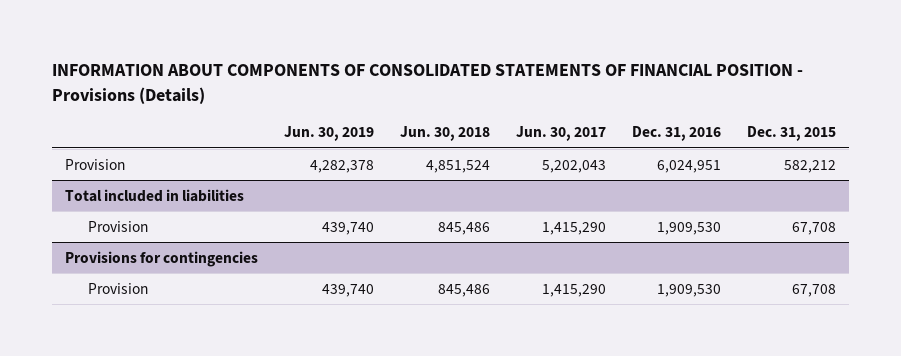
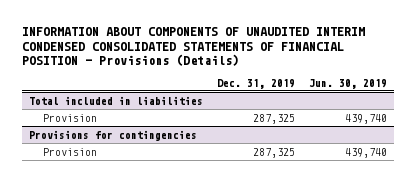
[52,64,804,104] INFORMATION ABOUT COMPONENTS OF CONSOLIDATED STATEMENTS OF FINANCIAL POSITION - Provisions (Details) -> [22,27,366,67] INFORMATION ABOUT COMPONENTS OF UNAUDITED INTERIM CONDENSED CONSOLIDATED STATEMENTS OF FINANCIAL POSITION - Provisions (Details)
[400,126,491,142] Jun. 30, 2018 -> none
[516,126,607,142] Jun. 30, 2017 -> none
[632,126,722,142] Dec. 31, 2016 -> none
[747,126,837,142] Dec. 31, 2015 -> none
none -> [217,78,296,89] Dec. 31, 2019
[65,158,126,170] Provision -> none

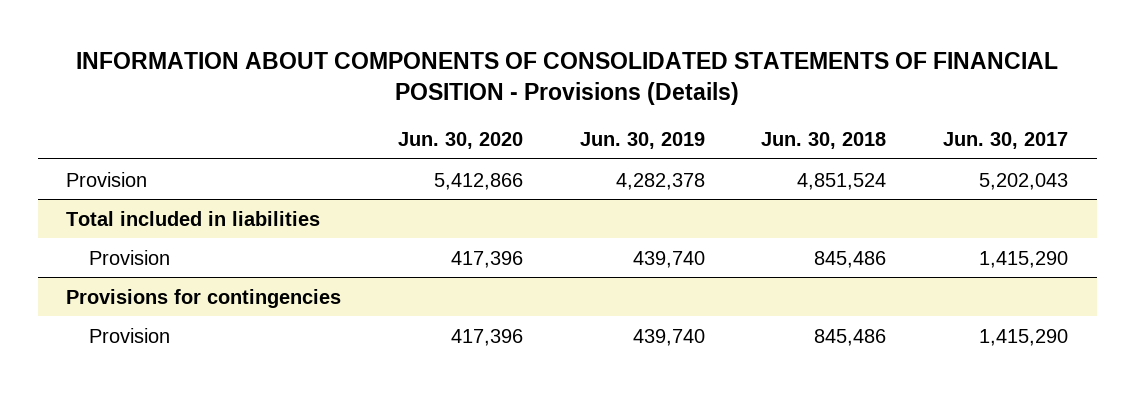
[22,27,366,67] INFORMATION ABOUT COMPONENTS OF UNAUDITED INTERIM CONDENSED CONSOLIDATED STATEMENTS OF FINANCIAL POSITION - Provisions (Details) -> [76,51,1059,105] INFORMATION ABOUT COMPONENTS OF CONSOLIDATED STATEMENTS OF FINANCIAL POSITION - Provisions (Details)
[217,78,296,89] Dec. 31, 2019 -> none
none -> [397,131,523,149] Jun. 30, 2020
none -> [761,131,887,149] Jun. 30, 2018
none -> [943,131,1069,149] Jun. 30, 2017
none -> [66,171,148,187] Provision

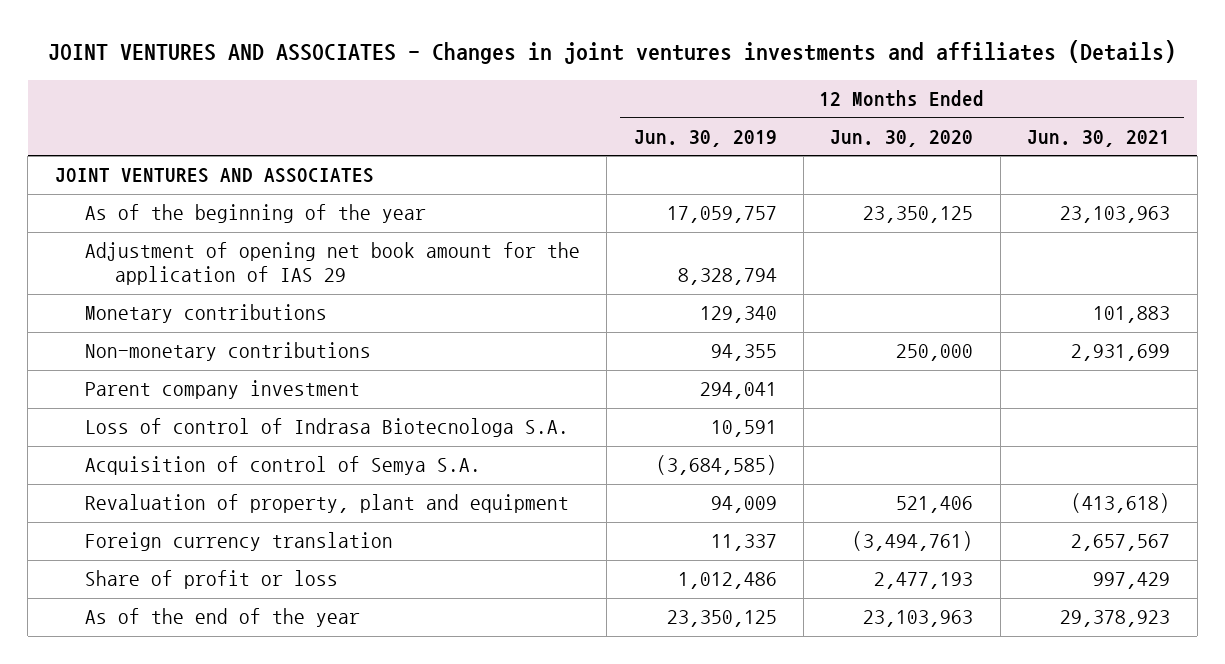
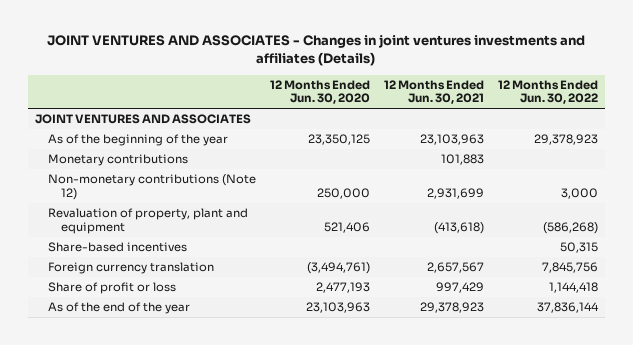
[633,129,777,147] Jun. 30, 2019 -> none
none -> [497,79,598,105] 12 Months Ended Jun. 30, 2022
[84,242,580,286] Adjustment of opening net book amount for the application of IAS 29 -> none
[84,380,360,400] Parent company investment -> none
[84,418,569,438] Loss of control of Indrasa Biotecnologa S.A. -> none
[84,456,481,476] Acquisition of control of Semya S.A. -> none
[84,342,371,362] Non-monetary contributions -> [47,174,256,200] Non-monetary contributions (Note 12)
none -> [47,242,187,253] Share-based incentives

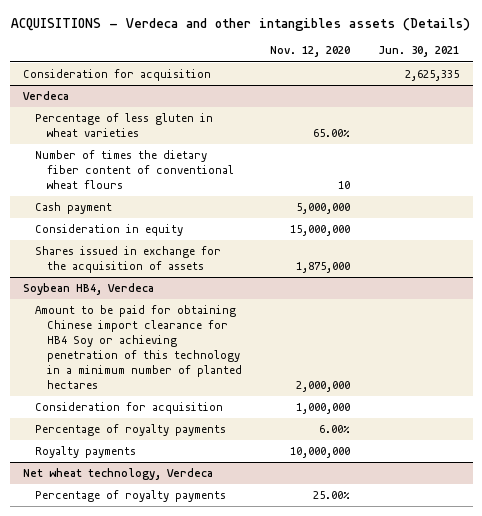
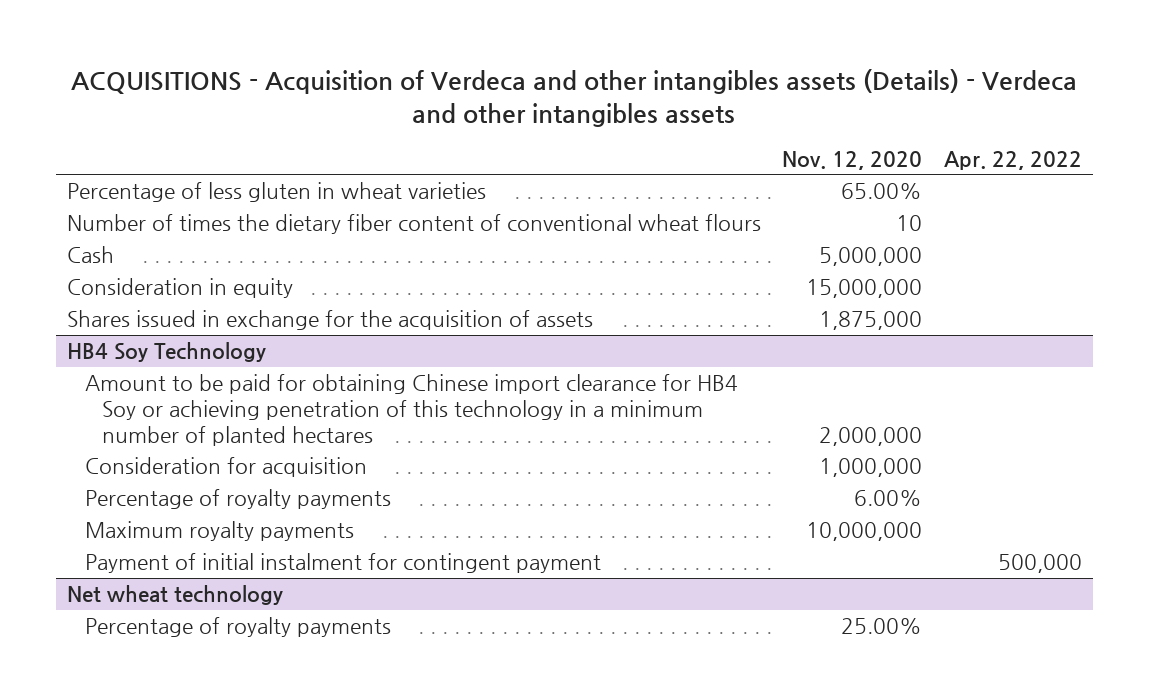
[11,17,471,31] ACQUISITIONS - Verdeca and other intangibles assets (Details) -> [71,68,1078,127] ACQUISITIONS - Acquisition of Verdeca and other intangibles assets (Details) - Verdeca and other intangibles assets
[377,46,459,58] Jun. 30, 2021 -> none
none -> [943,151,1082,171] Apr. 22, 2022
[23,69,212,82] Consideration for acquisition -> none
[23,91,70,101] Verdeca -> none
[35,202,113,215] Cash payment -> [66,246,114,264] Cash
[23,283,155,296] Soybean HB4, Verdeca -> none
none -> [66,342,266,363] HB4 Soy Technology
[35,446,137,459] Royalty payments -> [84,521,354,542] Maximum royalty payments
none -> [84,553,601,574] Payment of initial instalment for contingent payment
[23,468,214,481] Net wheat technology, Verdeca -> [66,585,283,606] Net wheat technology

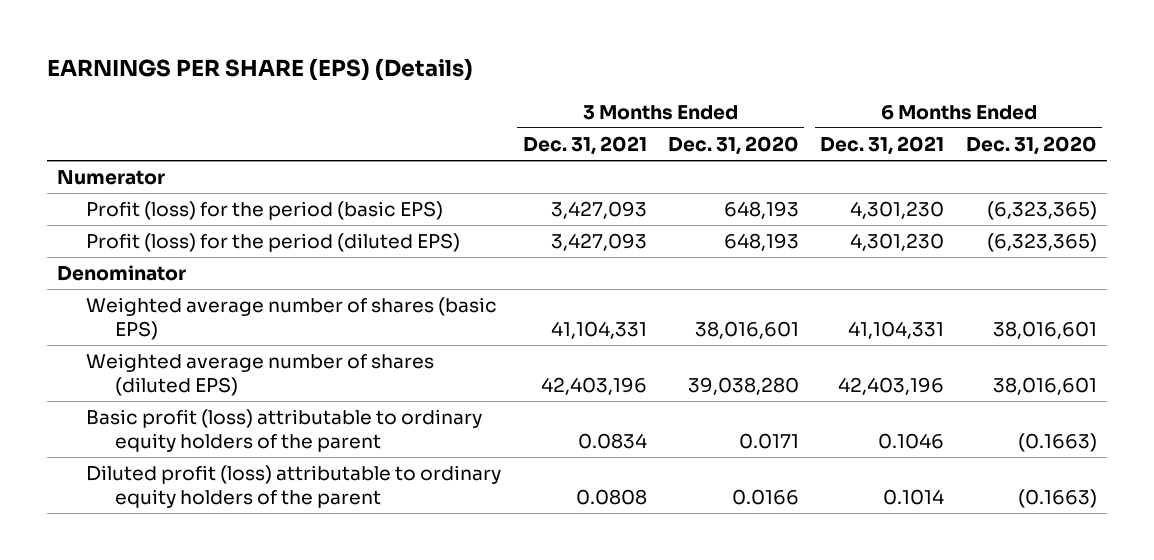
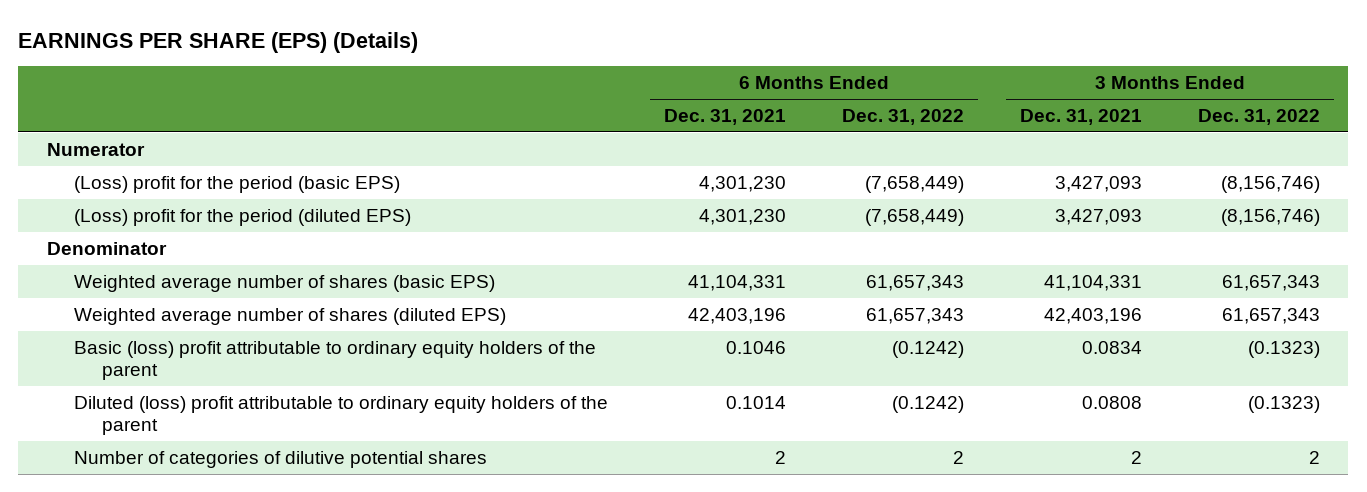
[668,135,800,155] Dec. 31, 2020 -> none
[965,135,1097,155] Dec. 31, 2020 -> none
none -> [842,108,965,125] Dec. 31, 2022
none -> [1198,108,1321,125] Dec. 31, 2022
[86,201,444,221] Profit (loss) for the period (basic EPS) -> [74,175,401,193] (Loss) profit for the period (basic EPS)
[86,233,461,253] Profit (loss) for the period (diluted EPS) -> [74,208,412,226] (Loss) profit for the period (diluted EPS)
[86,409,483,452] Basic profit (loss) attributable to ordinary equity holders of the parent -> [74,340,597,381] Basic (loss) profit attributable to ordinary equity holders of the parent
[86,465,502,508] Diluted profit (loss) attributable to ordinary equity holders of the parent -> [74,395,609,436] Diluted (loss) profit attributable to ordinary equity holders of the parent
none -> [74,450,488,468] Number of categories of dilutive potential shares

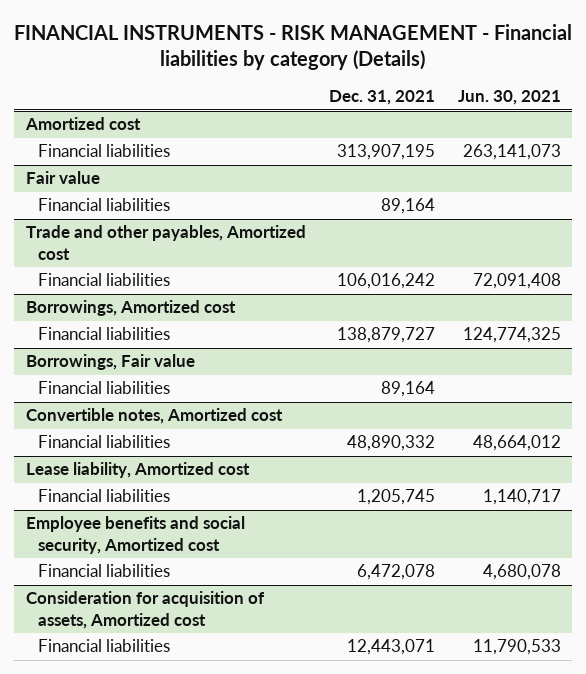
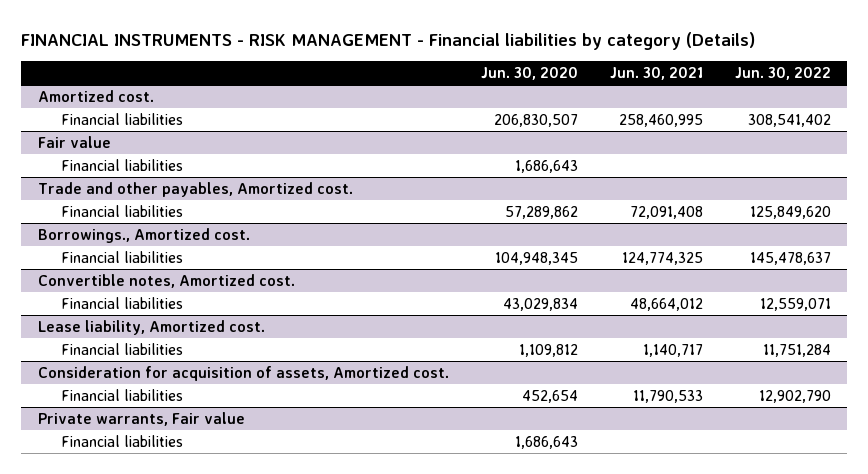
[328,90,435,106] Dec. 31, 2021 -> none
none -> [480,67,578,81] Jun. 30, 2020
none -> [734,67,831,81] Jun. 30, 2022
[24,117,141,131] Amortized cost -> [37,89,154,102] Amortized cost.
[462,144,561,161] 263,141,073 -> [618,113,703,127] 258,460,995
[25,225,306,260] Trade and other payables, Amortized cost -> [37,181,353,197] Trade and other payables, Amortized cost.
[25,300,236,317] Borrowings, Amortized cost -> [37,227,250,243] Borrowings., Amortized cost.
[25,354,195,371] Borrowings, Fair value -> none
[38,381,171,395] Financial liabilities -> none
[25,408,283,425] Convertible notes, Amortized cost -> [37,273,295,288] Convertible notes, Amortized cost.
[25,462,250,479] Lease liability, Amortized cost -> [37,319,265,335] Lease liability, Amortized cost.
[25,516,245,554] Employee benefits and social security, Amortized cost -> none
[38,564,171,578] Financial liabilities -> none
[25,591,265,629] Consideration for acquisition of assets, Amortized cost -> [37,365,449,381] Consideration for acquisition of assets, Amortized cost.
none -> [37,411,245,426] Private warrants, Fair value
none -> [61,434,184,447] Financial liabilities

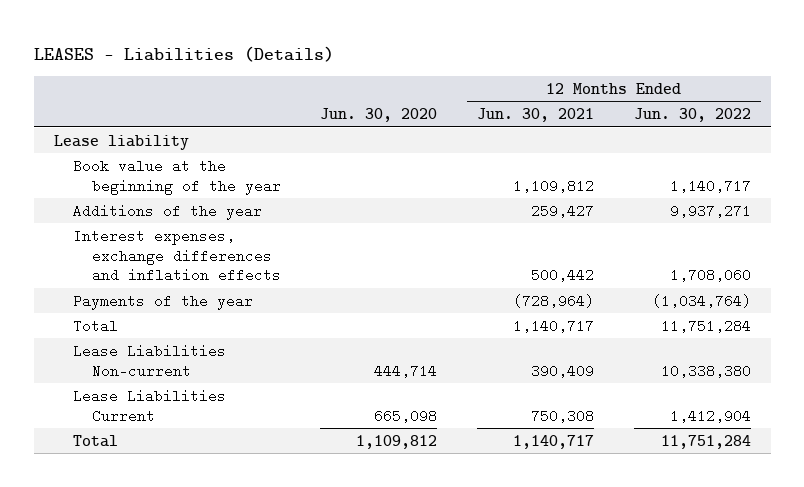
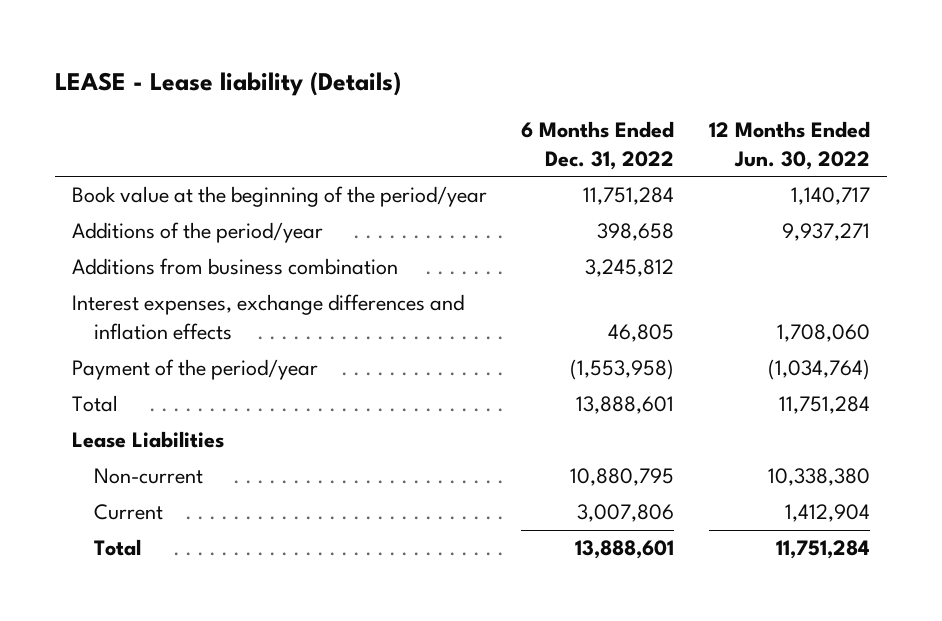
[33,45,334,62] LEASES - Liabilities (Details) -> [55,71,402,96] LEASE - Lease liability (Details)
[320,108,438,123] Jun. 30, 2020 -> none
[477,108,595,123] Jun. 30, 2021 -> none
none -> [521,120,675,170] 6 Months Ended Dec. 31, 2022
[53,134,189,150] Lease liability -> none
[72,158,281,195] Book value at the beginning of the year -> [72,186,488,208] Book value at the beginning of the period/year
[72,203,262,220] Additions of the year -> [72,222,324,244] Additions of the period/year
none -> [72,258,399,276] Additions from business combination
[72,293,253,310] Payments of the year -> [72,359,319,381] Payment of the period/year
none -> [72,431,225,449] Lease Liabilities
[72,343,226,378] Lease Liabilities Non-current -> [94,468,204,485] Non-current
[72,388,226,423] Lease Liabilities Current -> [94,504,164,521] Current

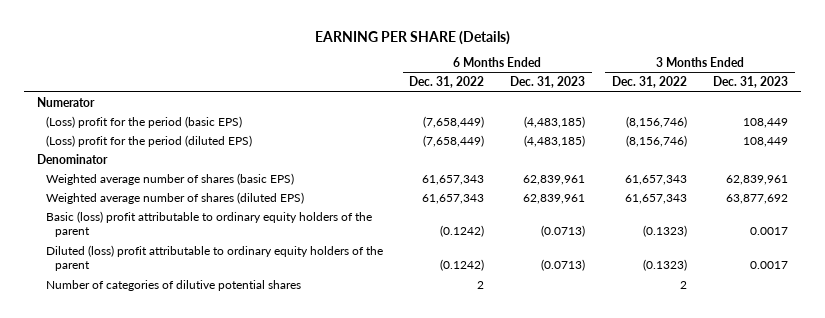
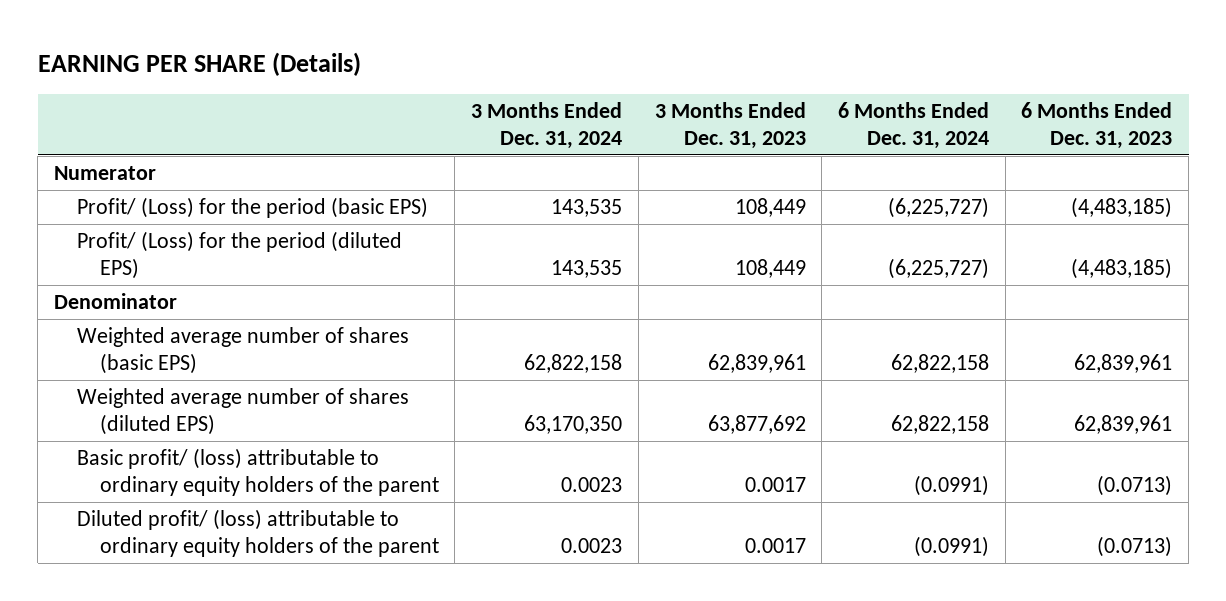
[409,76,485,89] Dec. 31, 2022 -> none
[611,76,687,89] Dec. 31, 2022 -> none
none -> [471,102,623,150] 3 Months Ended Dec. 31, 2024
none -> [837,102,989,150] 6 Months Ended Dec. 31, 2024
[45,115,242,128] (Loss) profit for the period (basic EPS) -> [76,197,428,219] Profit/ (Loss) for the period (basic EPS)
[45,134,252,147] (Loss) profit for the period (diluted EPS) -> [76,231,402,279] Profit/ (Loss) for the period (diluted EPS)
[45,279,301,291] Number of categories of dilutive potential shares -> none
[45,210,372,238] Basic (loss) profit attributable to ordinary equity holders of the parent -> [76,448,439,496] Basic profit/ (loss) attributable to ordinary equity holders of the parent
[45,244,383,272] Diluted (loss) profit attributable to ordinary equity holders of the parent -> [76,509,439,557] Diluted profit/ (loss) attributable to ordinary equity holders of the parent

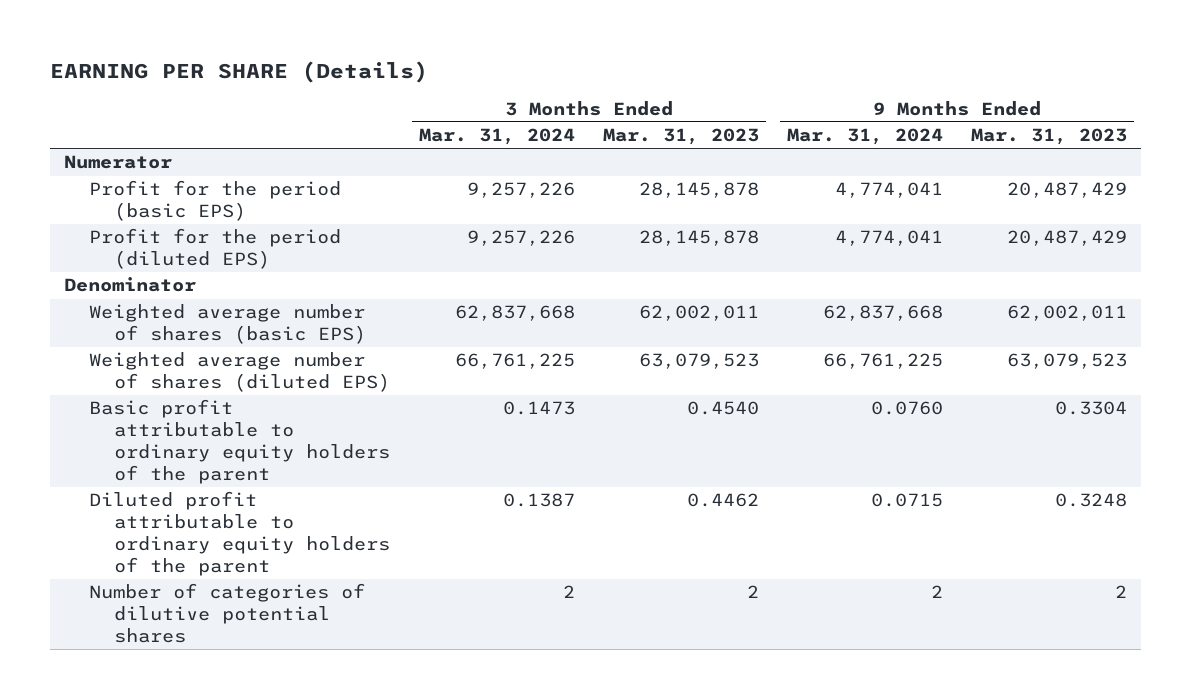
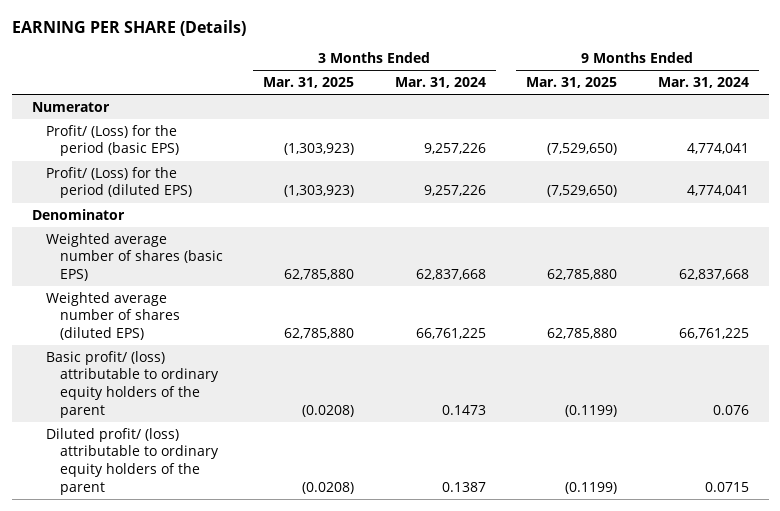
[602,128,759,146] Mar. 31, 2023 -> none
[971,128,1128,146] Mar. 31, 2023 -> none
none -> [263,77,355,89] Mar. 31, 2025
none -> [526,77,618,89] Mar. 31, 2025
[89,180,342,222] Profit for the period (basic EPS) -> [45,124,179,157] Profit/ (Loss) for the period (basic EPS)
[89,228,342,270] Profit for the period (diluted EPS) -> [45,166,192,199] Profit/ (Loss) for the period (diluted EPS)
[89,583,366,643] Number of categories of dilutive potential shares -> none
[89,399,391,484] Basic profit attributable to ordinary equity holders of the parent -> [45,350,219,418] Basic profit/ (loss) attributable to ordinary equity holders of the parent
[871,401,944,416] 0.0760 -> [712,404,749,415] 0.076
[89,491,391,576] Diluted profit attributable to ordinary equity holders of the parent -> [45,427,219,495] Diluted profit/ (loss) attributable to ordinary equity holders of the parent

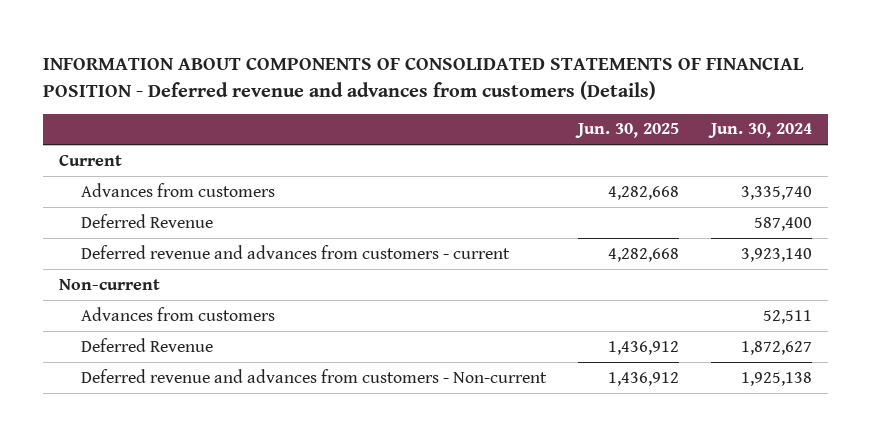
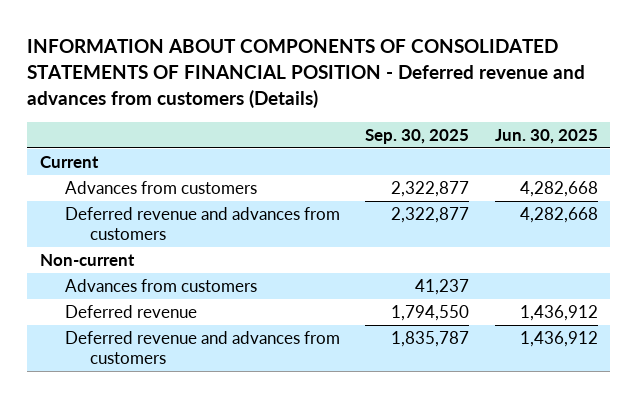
[708,123,813,139] Jun. 30, 2024 -> none
none -> [365,128,470,144] Sep. 30, 2025
[80,213,213,228] Deferred Revenue -> none
[80,244,510,259] Deferred revenue and advances from customers - current -> [65,206,341,241] Deferred revenue and advances from customers
[80,337,213,352] Deferred Revenue -> [65,304,198,318] Deferred revenue
[80,368,547,383] Deferred revenue and advances from customers - Non-current -> [65,330,341,365] Deferred revenue and advances from customers

